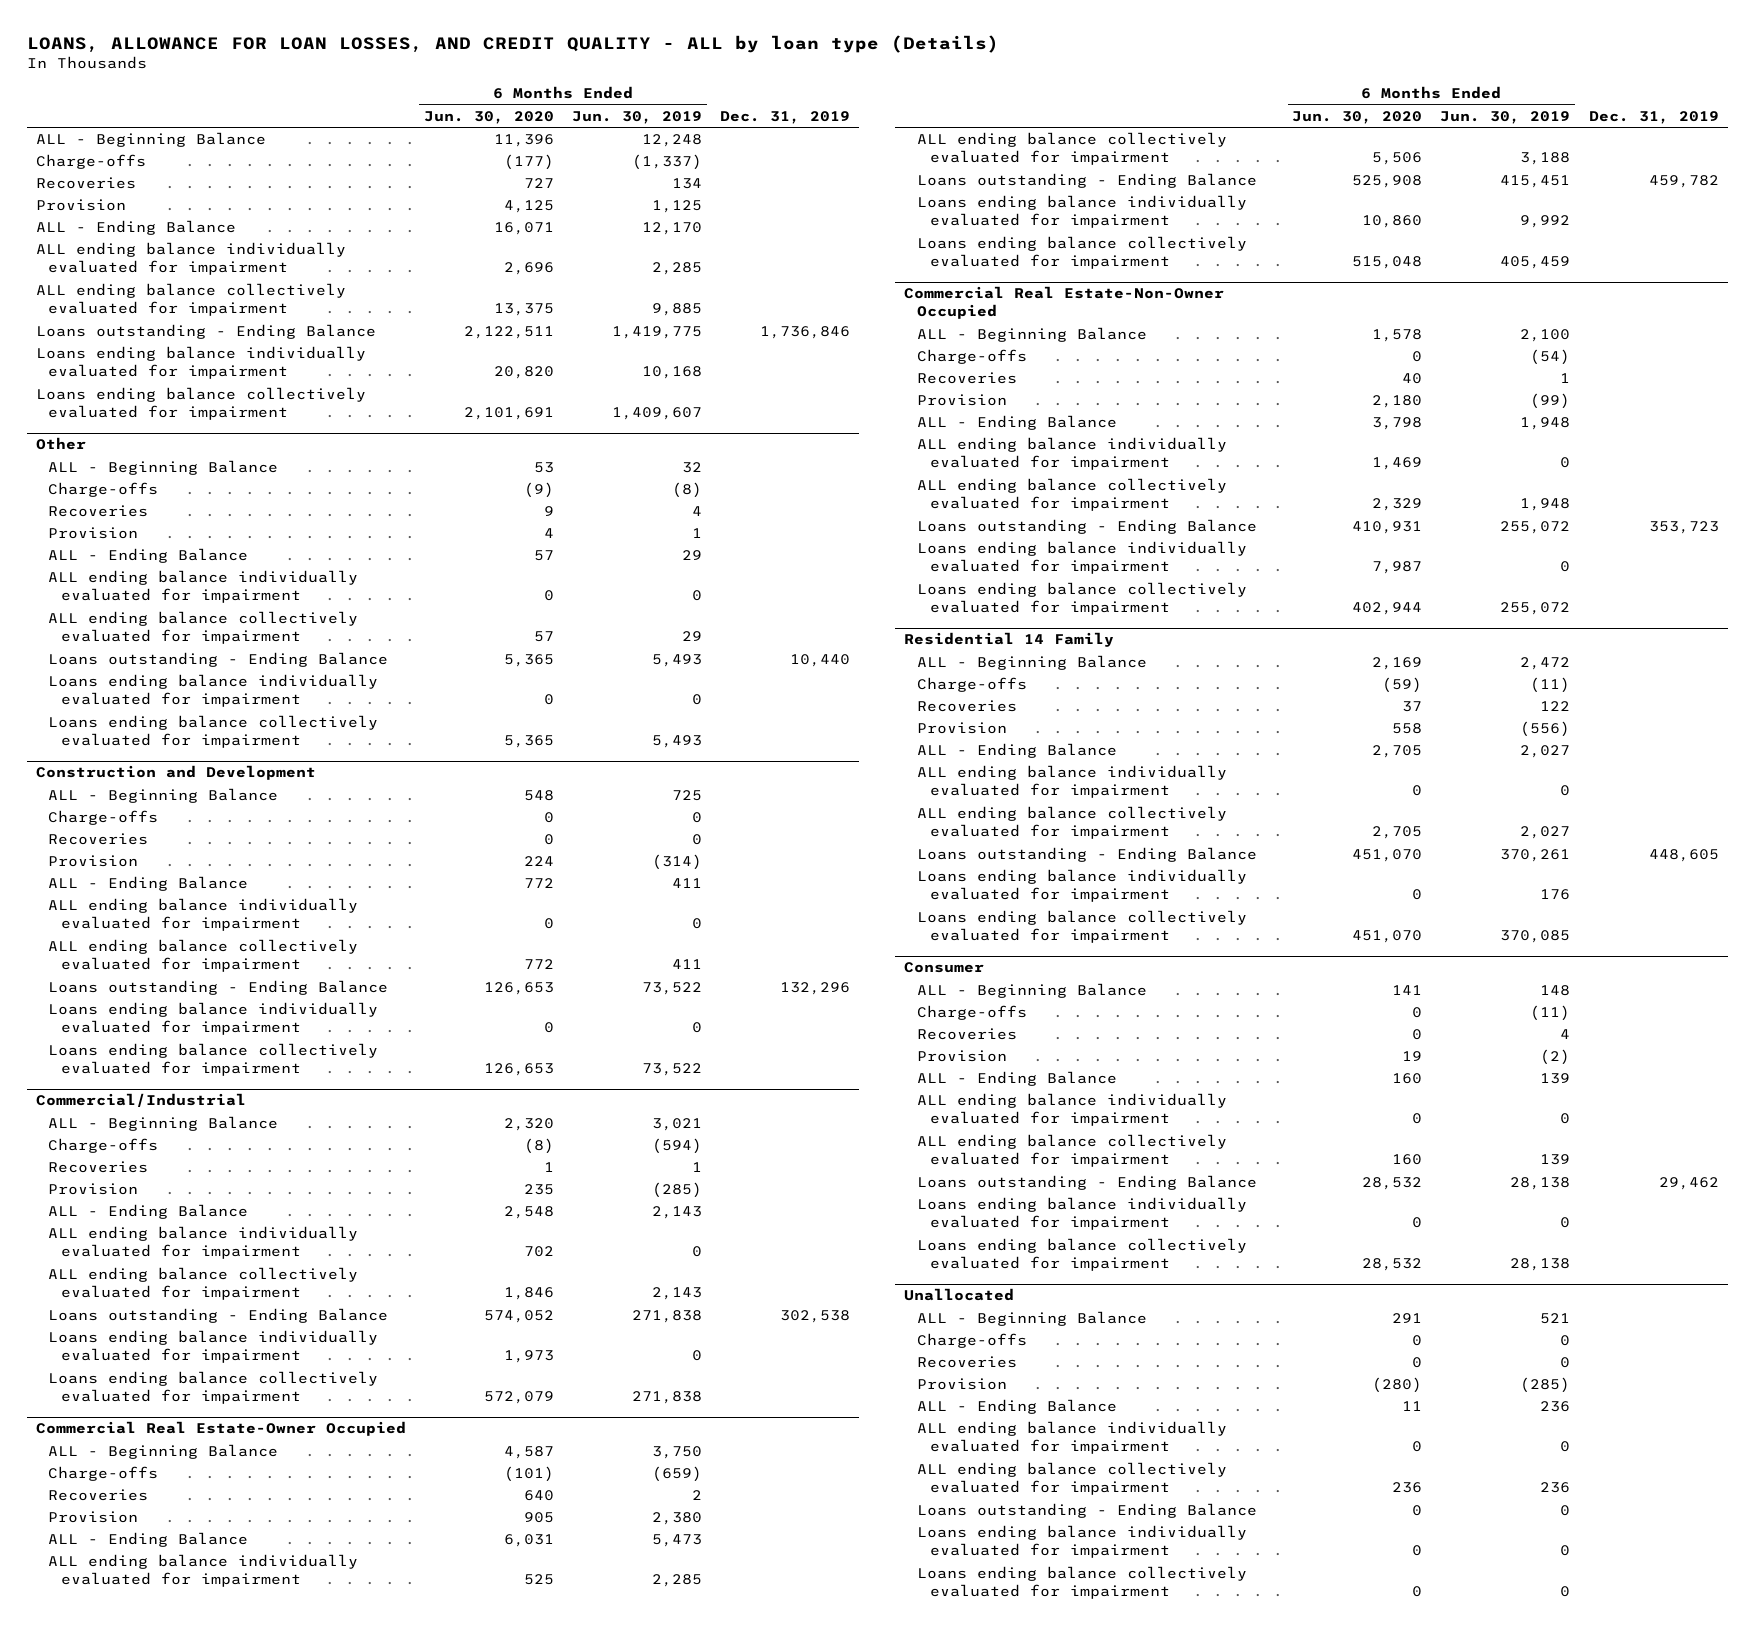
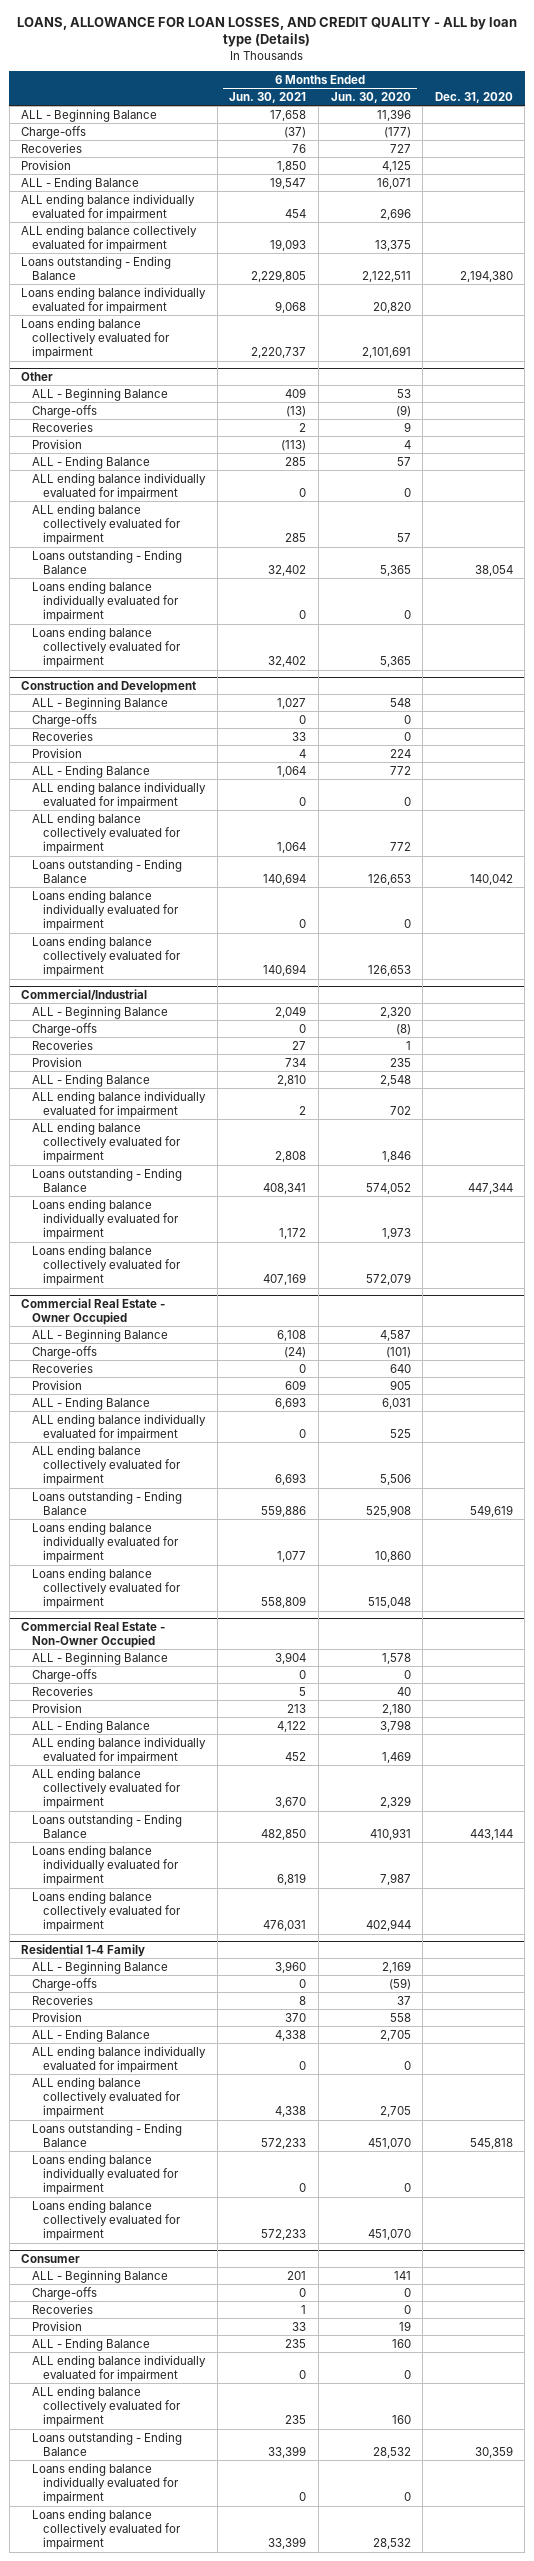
[572,110,703,124] Jun. 30, 2019 -> none
[720,110,851,124] Dec. 31, 2019 -> none
none -> [229,91,307,103] Jun. 30, 2021
none -> [434,91,513,103] Dec. 31, 2020
[35,1421,406,1437] Commercial Real Estate-Owner Occupied -> [21,1297,166,1326] Commercial Real Estate - Owner Occupied
[903,286,1224,320] Commercial Real Estate-Non-Owner Occupied -> [21,1620,166,1649] Commercial Real Estate - Non-Owner Occupied
[903,632,1114,648] Residential 14 Family -> [21,1943,146,1957] Residential 1-4 Family
[903,1288,1014,1302] Unallocated -> none
[916,1311,1147,1327] ALL - Beginning Balance -> none
[916,1333,1027,1349] Charge-offs -> none
[916,1356,1017,1369] Recoveries -> none
[916,1378,1007,1391] Provision -> none
[916,1399,1117,1415] ALL - Ending Balance -> none
[916,1421,1227,1455] ALL ending balance individually evaluated for impairment -> none
[916,1462,1227,1496] ALL ending balance collectively evaluated for impairment -> none
[916,1503,1257,1519] Loans outstanding - Ending Balance -> none
[916,1525,1247,1559] Loans ending balance individually evaluated for impairment -> none
[916,1566,1247,1600] Loans ending balance collectively evaluated for impairment -> none

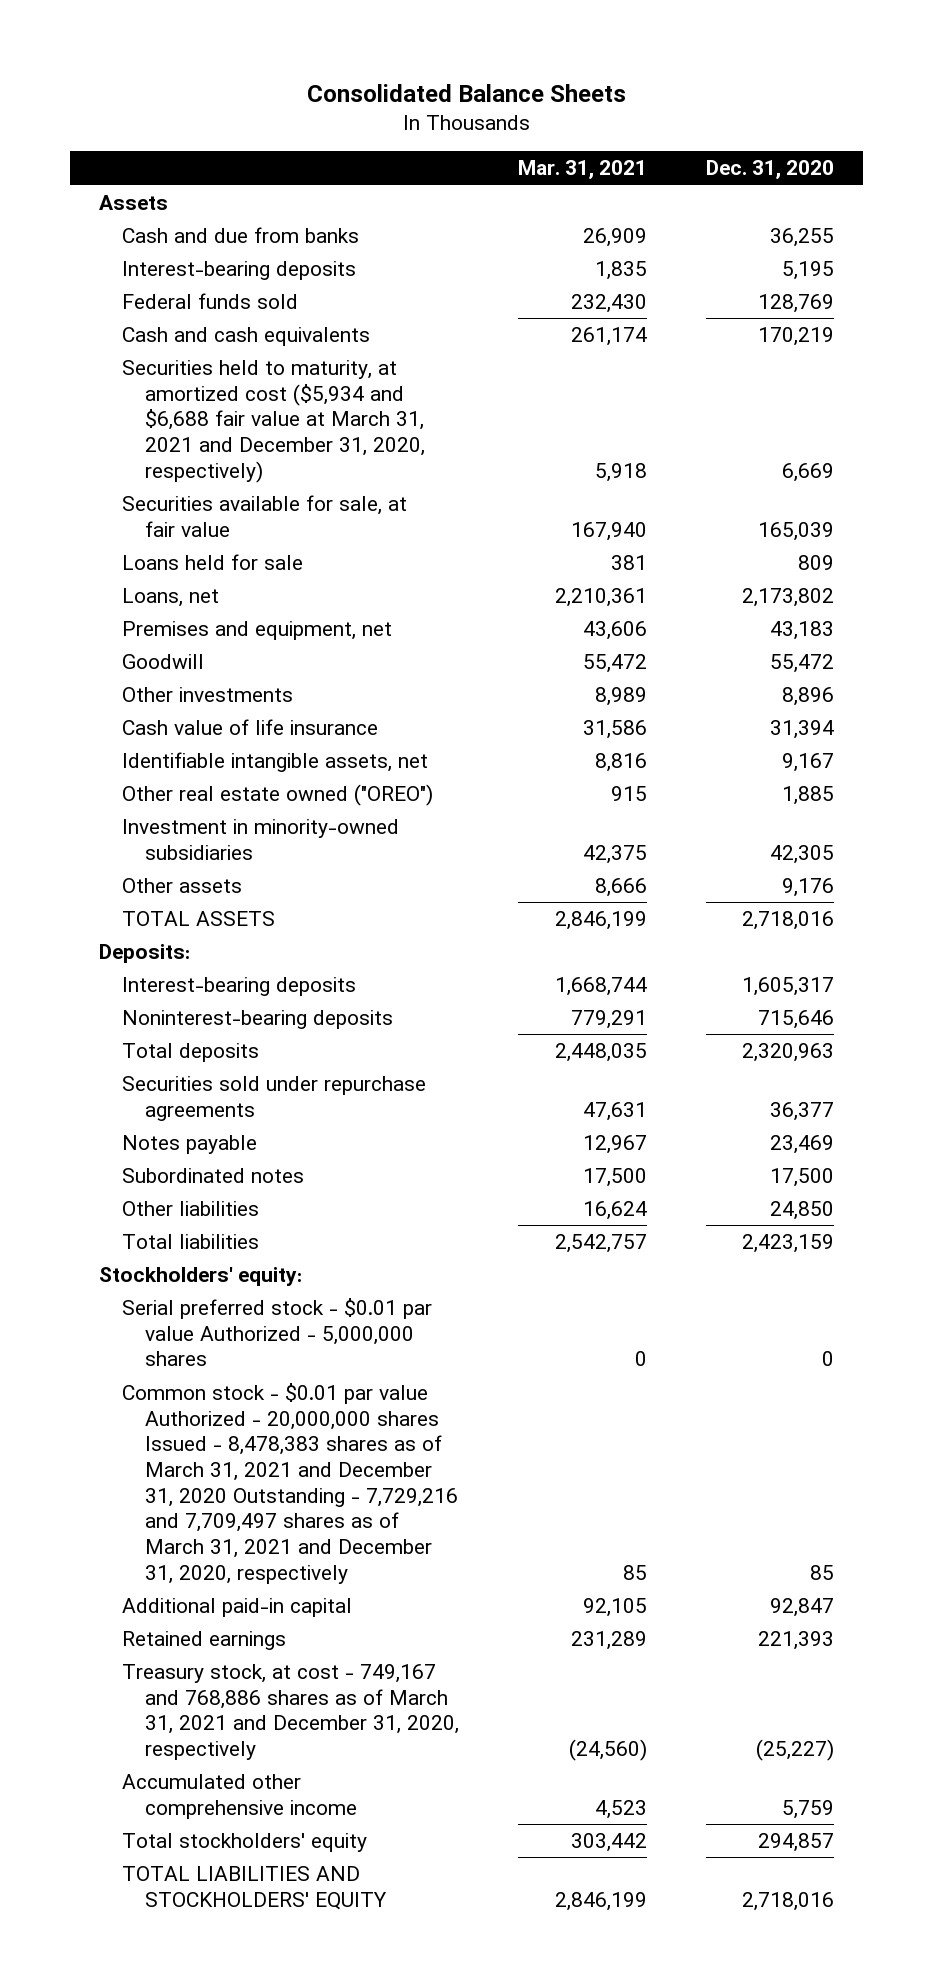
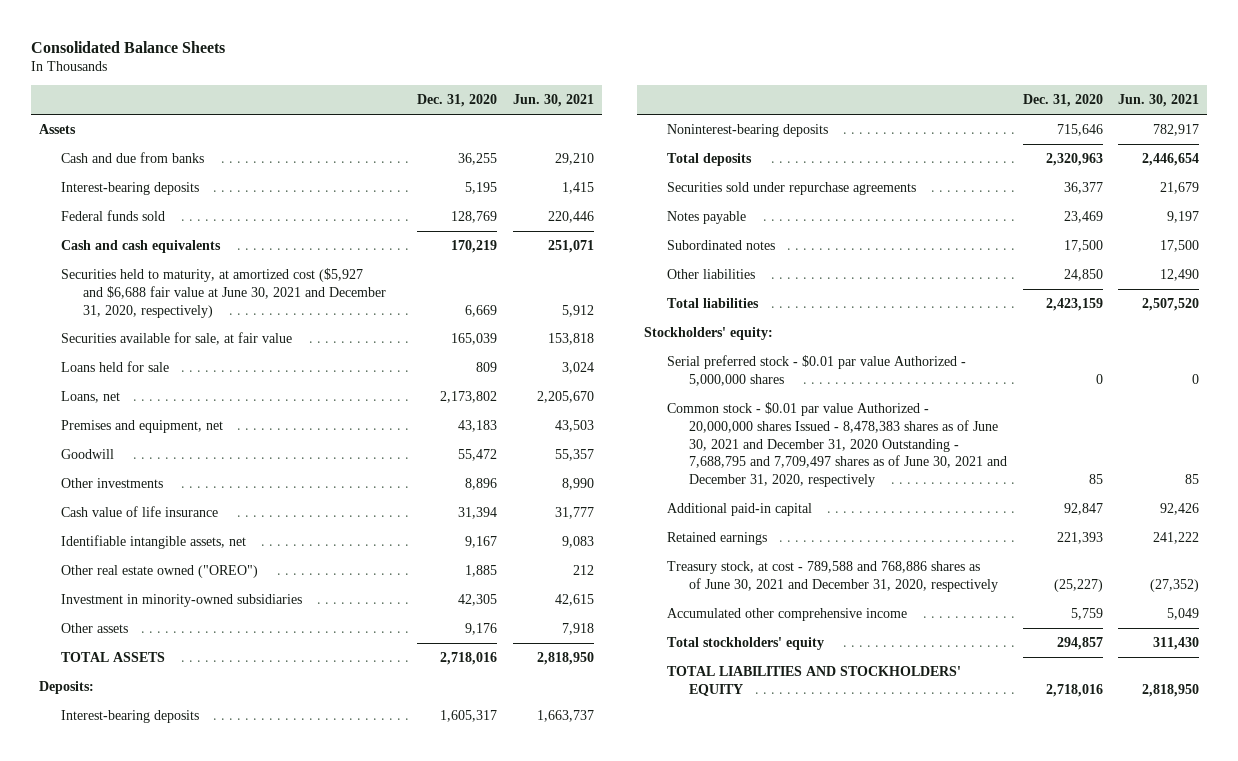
[517,160,647,180] Mar. 31, 2021 -> none
none -> [512,94,594,108] Jun. 30, 2021
[122,360,425,483] Securities held to maturity, at amortized cost ($5,934 and $6,688 fair value at March 31, 2021 and December 31, 2020, respectively) -> [61,267,387,318] Securities held to maturity, at amortized cost ($5,927 and $6,688 fair value at June 30, 2021 and December 31, 2020, respectively)
[122,1383,458,1584] Common stock - $0.01 par value Authorized - 20,000,000 shares Issued - 8,478,383 shares as of March 31, 2021 and December 31, 2020 Outstanding - 7,729,216 and 7,709,497 shares as of March 31, 2021 and December 31, 2020, respectively -> [666,401,1007,488] Common stock - $0.01 par value Authorized - 20,000,000 shares Issued - 8,478,383 shares as of June 30, 2021 and December 31, 2020 Outstanding - 7,688,795 and 7,709,497 shares as of June 30, 2021 and December 31, 2020, respectively
[122,1664,459,1761] Treasury stock, at cost - 749,167 and 768,886 shares as of March 31, 2021 and December 31, 2020, respectively -> [666,560,998,592] Treasury stock, at cost - 789,588 and 768,886 shares as of June 30, 2021 and December 31, 2020, respectively

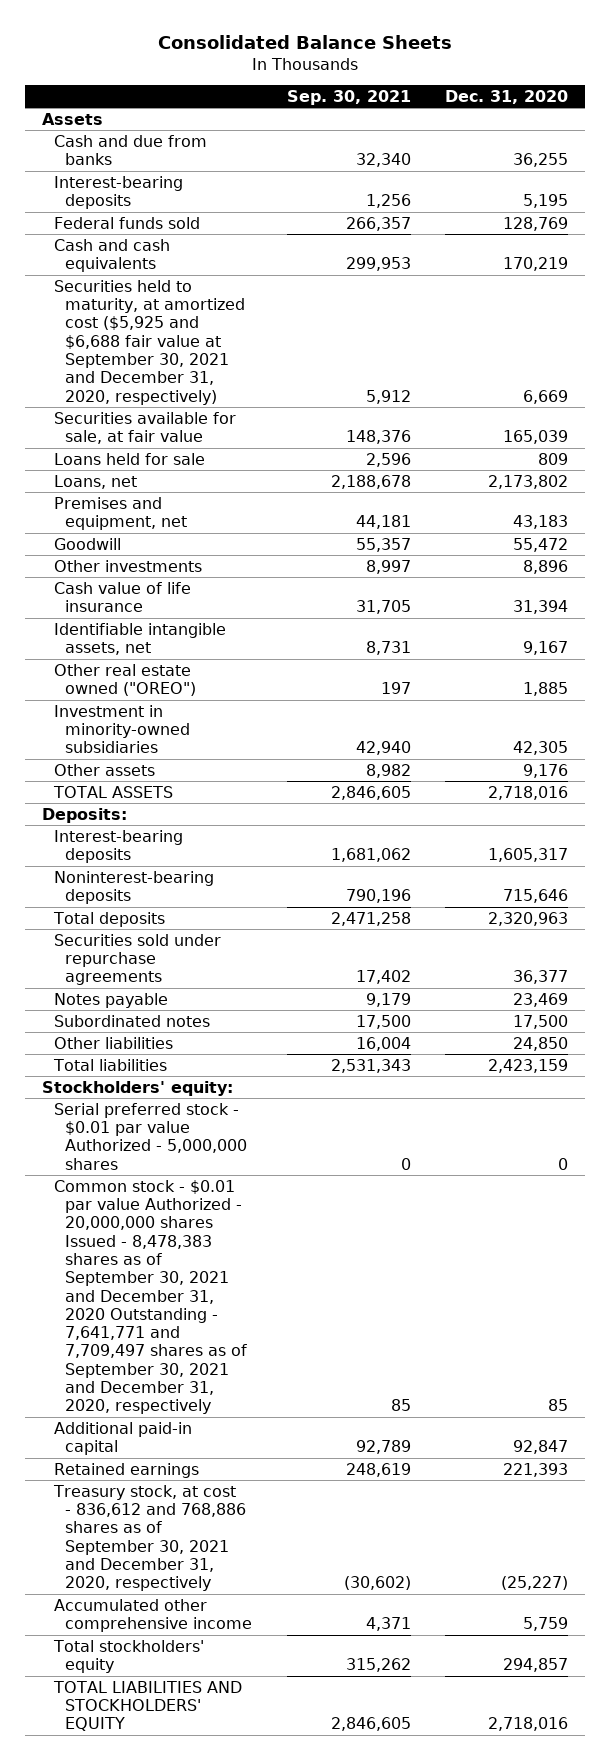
[512,94,594,108] Jun. 30, 2021 -> none
none -> [286,89,411,105] Sep. 30, 2021
[61,267,387,318] Securities held to maturity, at amortized cost ($5,927 and $6,688 fair value at June 30, 2021 and December 31, 2020, respectively) -> [53,279,246,405] Securities held to maturity, at amortized cost ($5,925 and $6,688 fair value at September 30, 2021 and December 31, 2020, respectively)
[666,401,1007,488] Common stock - $0.01 par value Authorized - 20,000,000 shares Issued - 8,478,383 shares as of June 30, 2021 and December 31, 2020 Outstanding - 7,688,795 and 7,709,497 shares as of June 30, 2021 and December 31, 2020, respectively -> [53,1179,248,1415] Common stock - $0.01 par value Authorized - 20,000,000 shares Issued - 8,478,383 shares as of September 30, 2021 and December 31, 2020 Outstanding - 7,641,771 and 7,709,497 shares as of September 30, 2021 and December 31, 2020, respectively
[666,560,998,592] Treasury stock, at cost - 789,588 and 768,886 shares as of June 30, 2021 and December 31, 2020, respectively -> [52,1484,247,1592] Treasury stock, at cost - 836,612 and 768,886 shares as of September 30, 2021 and December 31, 2020, respectively

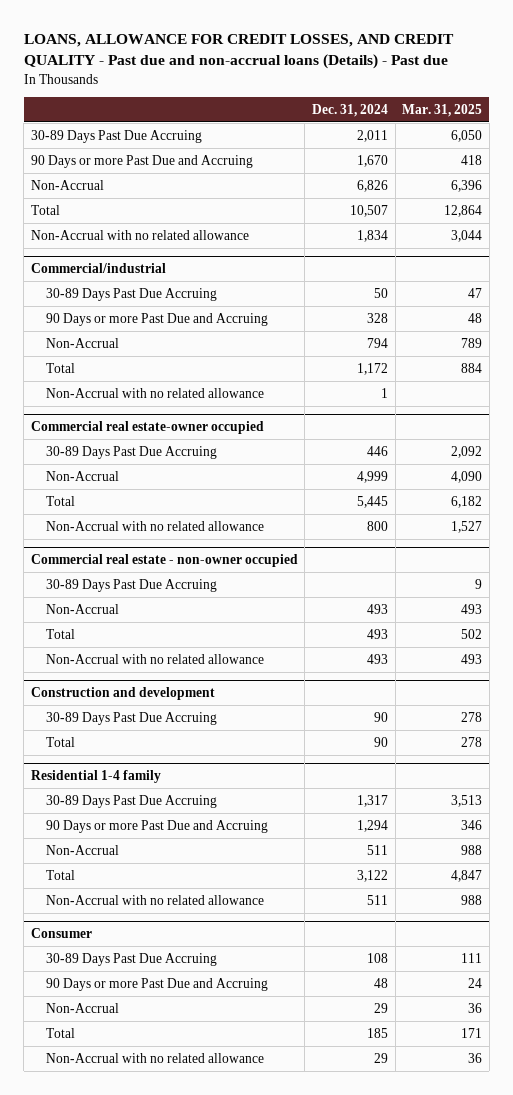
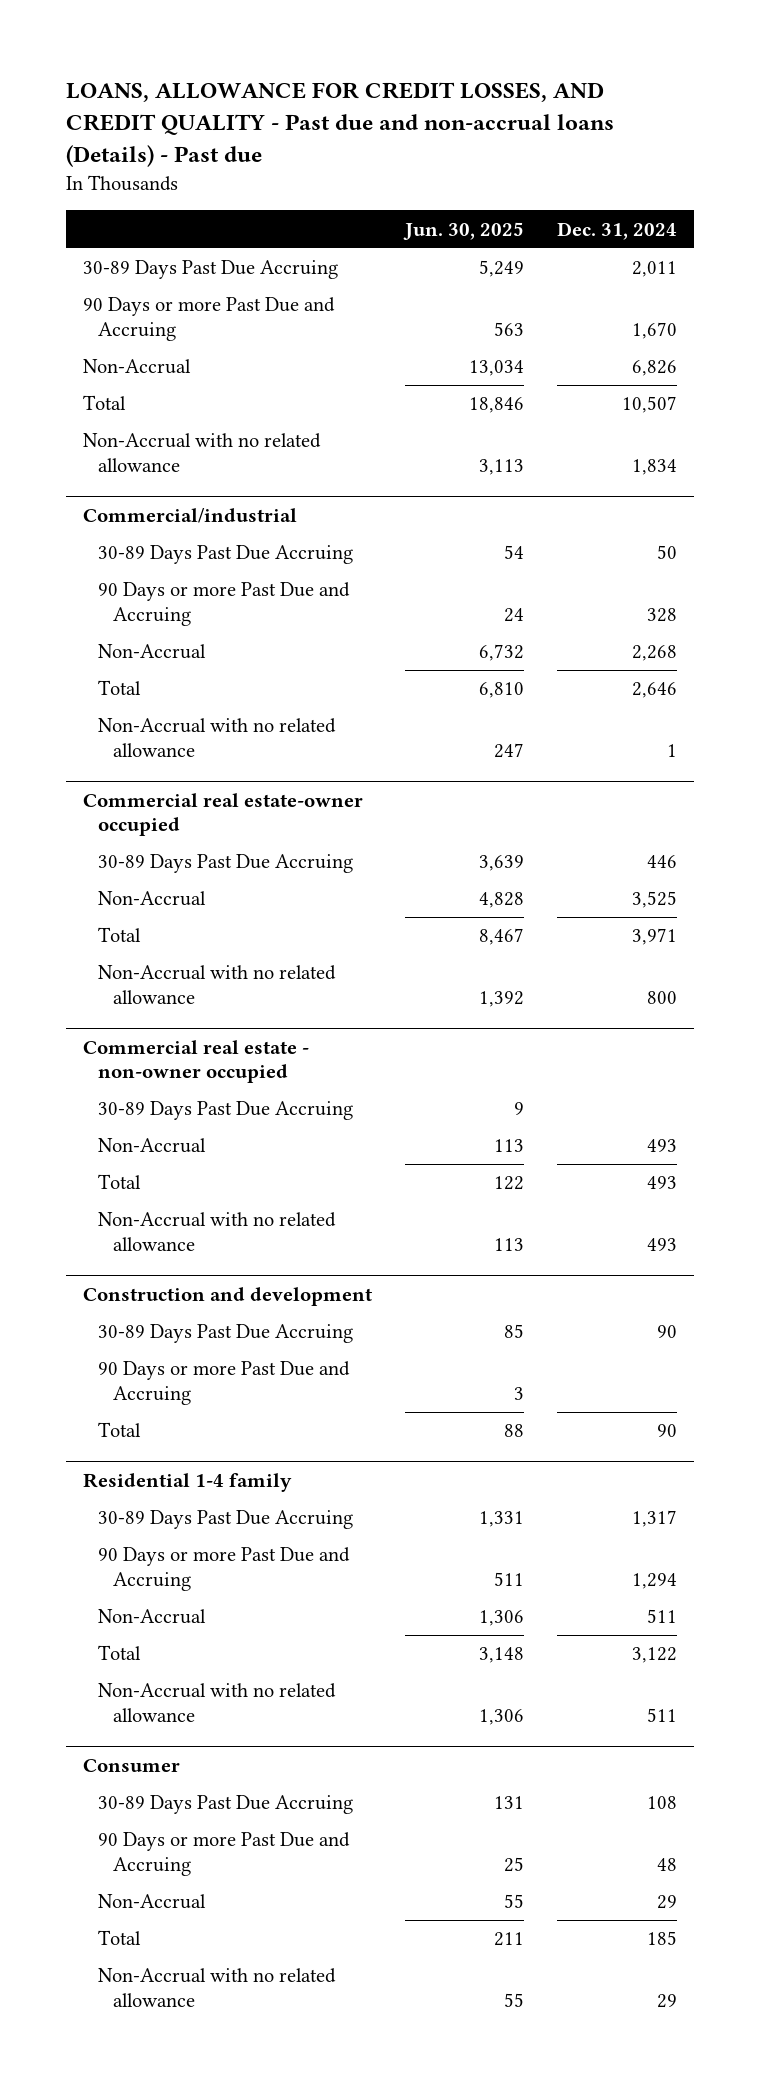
[402,103,483,117] Mar. 31, 2025 -> none
none -> [403,221,525,240] Jun. 30, 2025
[367,337,389,348] 794 -> [632,645,678,662] 2,268
[357,362,389,375] 1,172 -> [632,682,678,699] 2,646
[357,470,389,483] 4,999 -> [632,891,678,909] 3,525
[357,495,389,508] 5,445 -> [632,928,678,946] 3,971
none -> [97,1361,350,1405] 90 Days or more Past Due and Accruing

